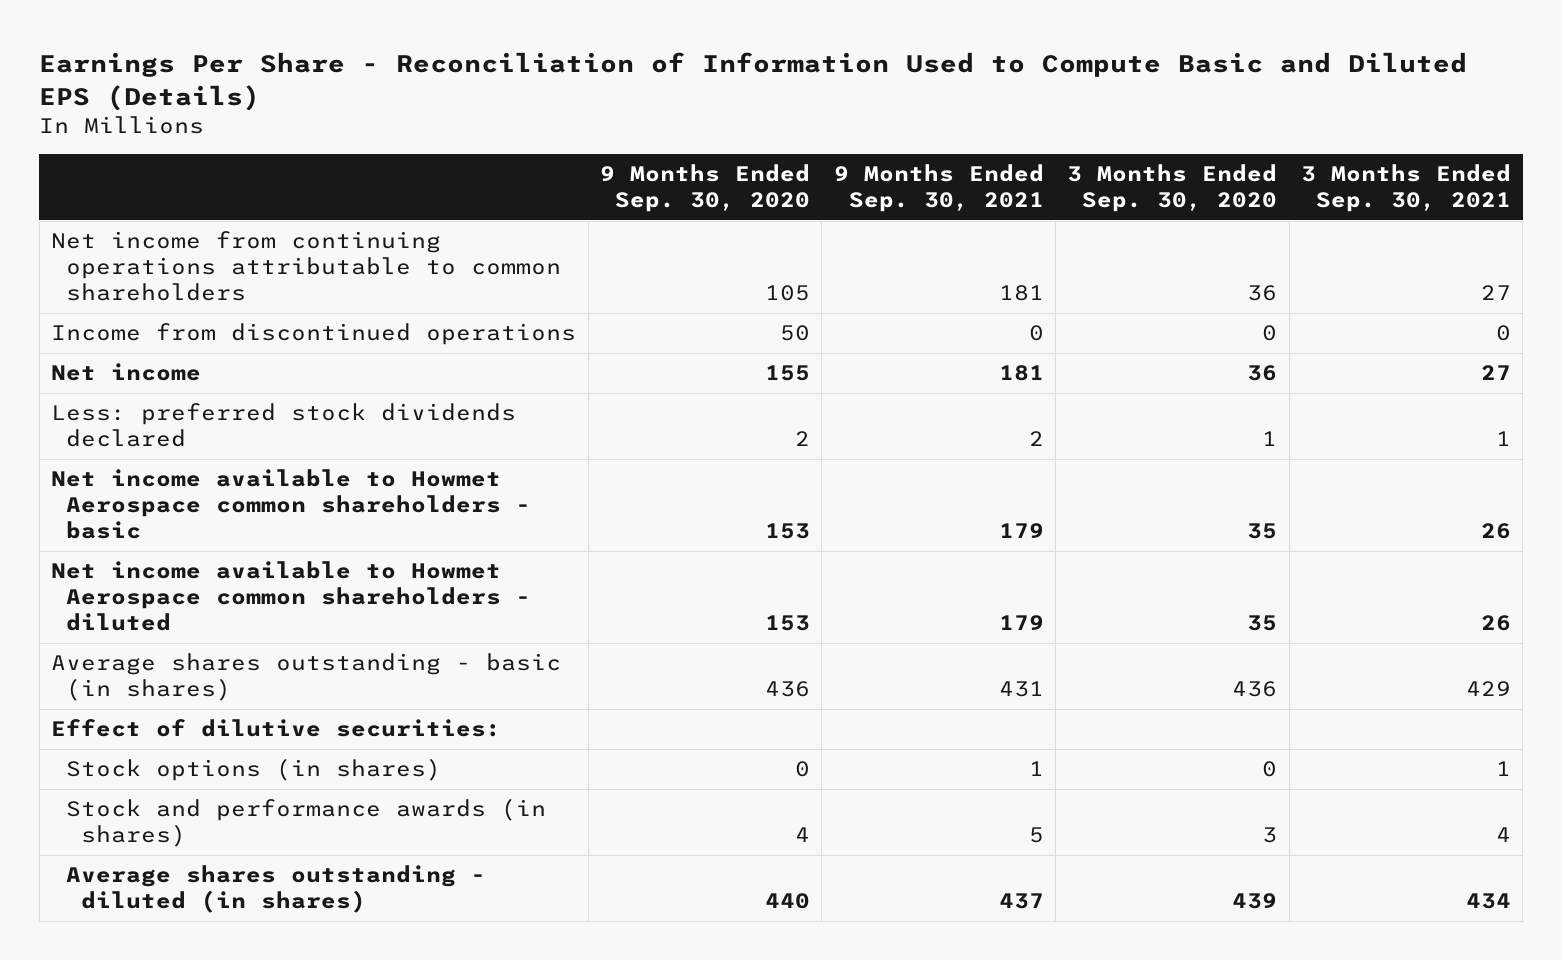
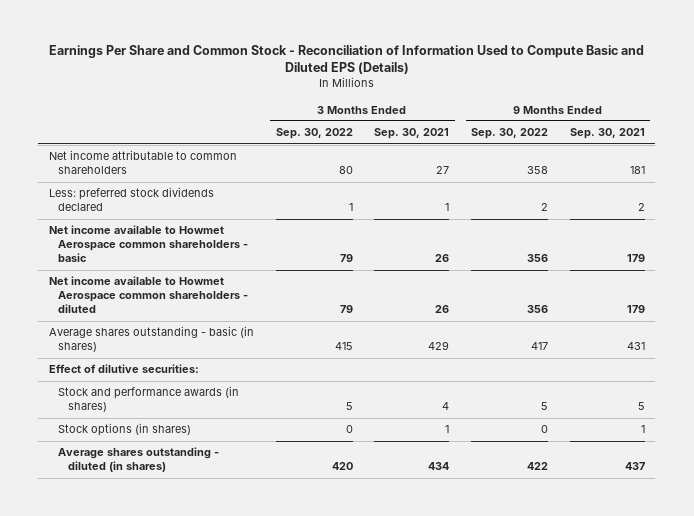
[39,52,1468,111] Earnings Per Share - Reconciliation of Information Used to Compute Basic and Diluted EPS (Details) -> [48,45,644,75] Earnings Per Share and Common Stock - Reconciliation of Information Used to Compute Basic and Diluted EPS (Details)
[599,164,810,213] 9 Months Ended Sep. 30, 2020 -> none
[1067,164,1278,213] 3 Months Ended Sep. 30, 2020 -> none
none -> [275,128,353,140] Sep. 30, 2022
none -> [470,128,548,140] Sep. 30, 2022
[51,231,562,302] Net income from continuing operations attributable to common shareholders -> none
[51,323,577,346] Income from discontinued operations -> none
[51,363,202,382] Net income -> [49,150,238,175] Net income attributable to common shareholders
[66,758,442,782] Stock options (in shares) -> [58,423,192,437] Stock options (in shares)

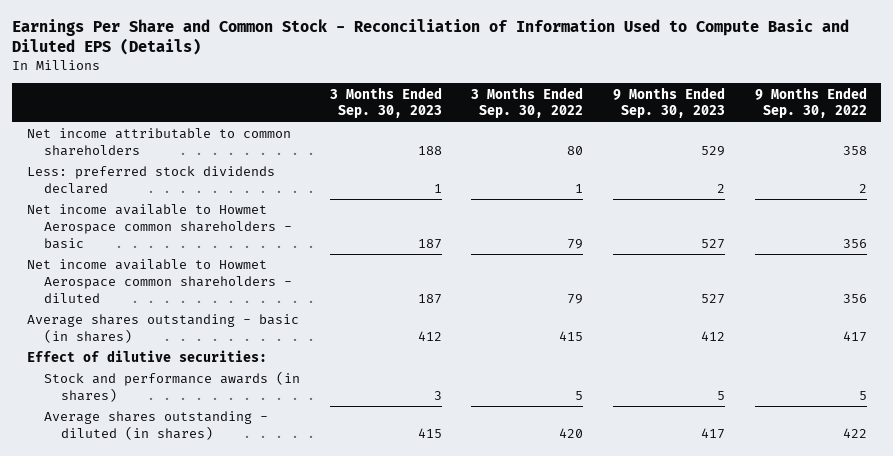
[374,128,450,140] Sep. 30, 2021 -> none
[569,128,645,140] Sep. 30, 2021 -> none
none -> [329,86,442,119] 3 Months Ended Sep. 30, 2023
none -> [612,86,725,119] 9 Months Ended Sep. 30, 2023
[58,423,192,437] Stock options (in shares) -> none

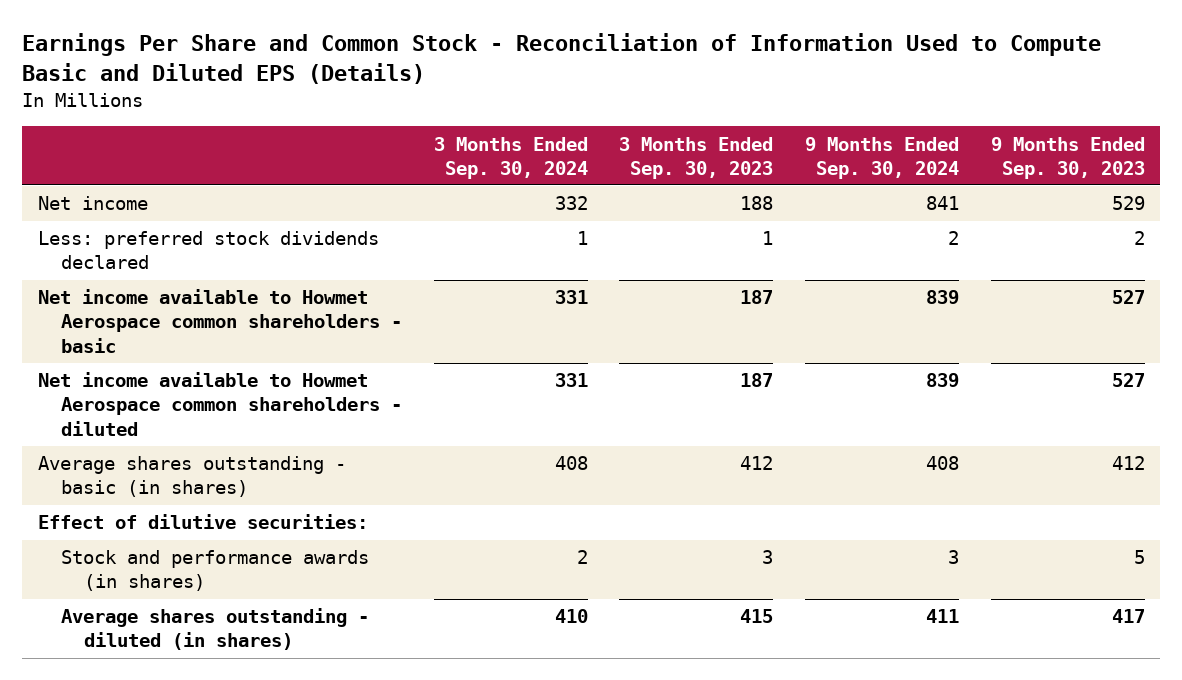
[471,86,584,119] 3 Months Ended Sep. 30, 2022 -> none
[754,86,867,119] 9 Months Ended Sep. 30, 2022 -> none
none -> [433,136,588,179] 3 Months Ended Sep. 30, 2024
none -> [804,136,959,179] 9 Months Ended Sep. 30, 2024
[26,128,291,157] Net income attributable to common shareholders -> [37,196,148,211] Net income

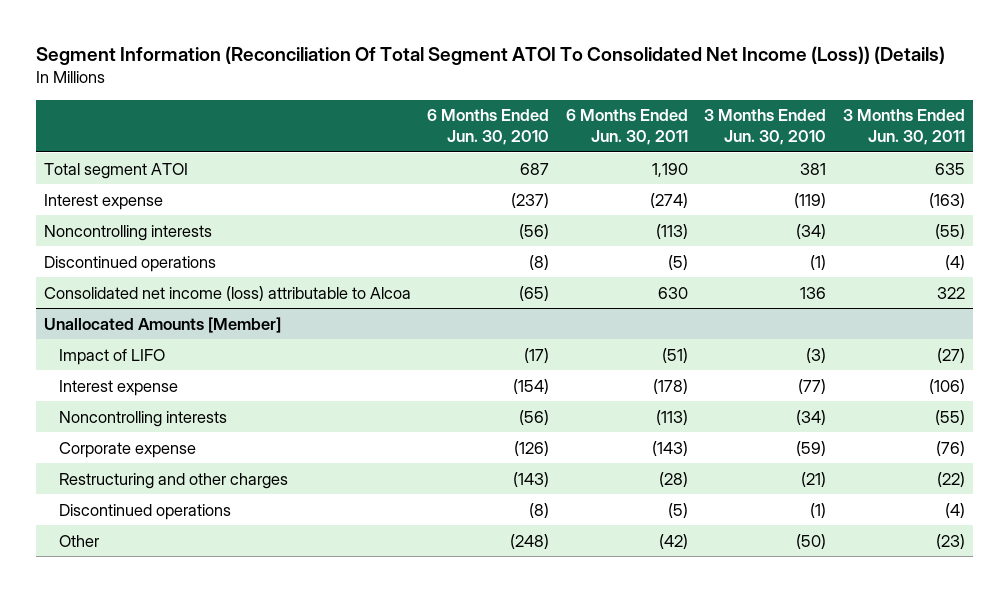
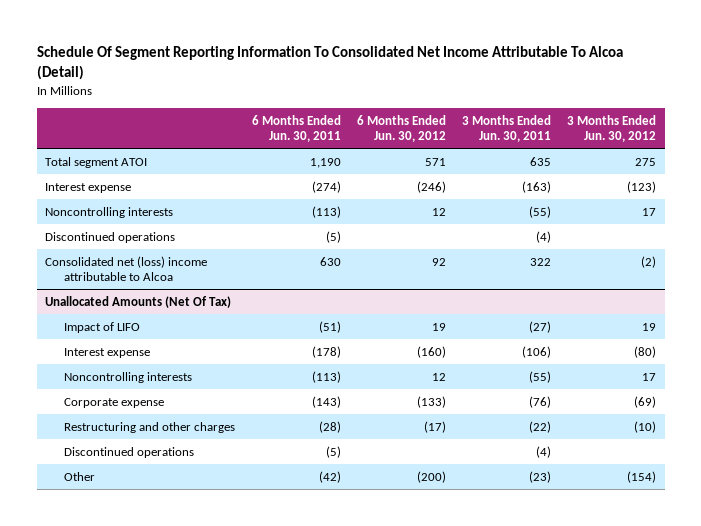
[35,46,945,66] Segment Information (Reconciliation Of Total Segment ATOI To Consolidated Net Income (Loss)) (Details) -> [36,45,623,81] Schedule Of Segment Reporting Information To Consolidated Net Income Attributable To Alcoa (Detail)
[427,109,550,146] 6 Months Ended Jun. 30, 2010 -> none
[704,109,827,146] 3 Months Ended Jun. 30, 2010 -> none
none -> [356,114,446,143] 6 Months Ended Jun. 30, 2012
none -> [567,114,657,143] 3 Months Ended Jun. 30, 2012
[43,316,281,333] Unallocated Amounts [Member] -> none
[43,285,411,301] Consolidated net income (loss) attributable to Alcoa -> [44,255,207,281] Consolidated net (loss) income attributable to Alcoa
none -> [44,295,231,308] Unallocated Amounts (Net Of Tax)

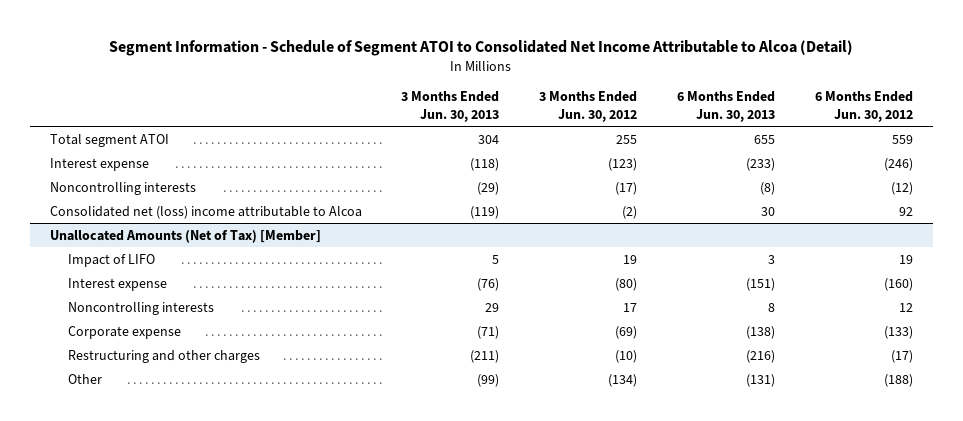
[36,45,623,81] Schedule Of Segment Reporting Information To Consolidated Net Income Attributable To Alcoa (Detail) -> [109,39,854,56] Segment Information - Schedule of Segment ATOI to Consolidated Net Income Attributable to Alcoa (Detail)
[251,114,341,143] 6 Months Ended Jun. 30, 2011 -> none
[462,114,552,143] 3 Months Ended Jun. 30, 2011 -> none
none -> [401,91,500,123] 3 Months Ended Jun. 30, 2013
none -> [677,91,776,123] 6 Months Ended Jun. 30, 2013
[424,157,446,166] 571 -> [891,134,913,144] 559
[635,157,657,166] 275 -> [616,134,638,144] 255
[44,231,175,243] Discontinued operations -> none
[431,207,446,216] 12 -> [890,181,913,195] (12)
[642,207,657,216] 17 -> [615,181,638,195] (17)
[44,295,231,308] Unallocated Amounts (Net Of Tax) -> [49,229,321,243] Unallocated Amounts (Net of Tax) [Member]
[64,446,195,458] Discontinued operations -> none
[416,470,446,483] (200) -> [883,373,913,387] (188)
[627,470,657,483] (154) -> [608,373,638,387] (134)

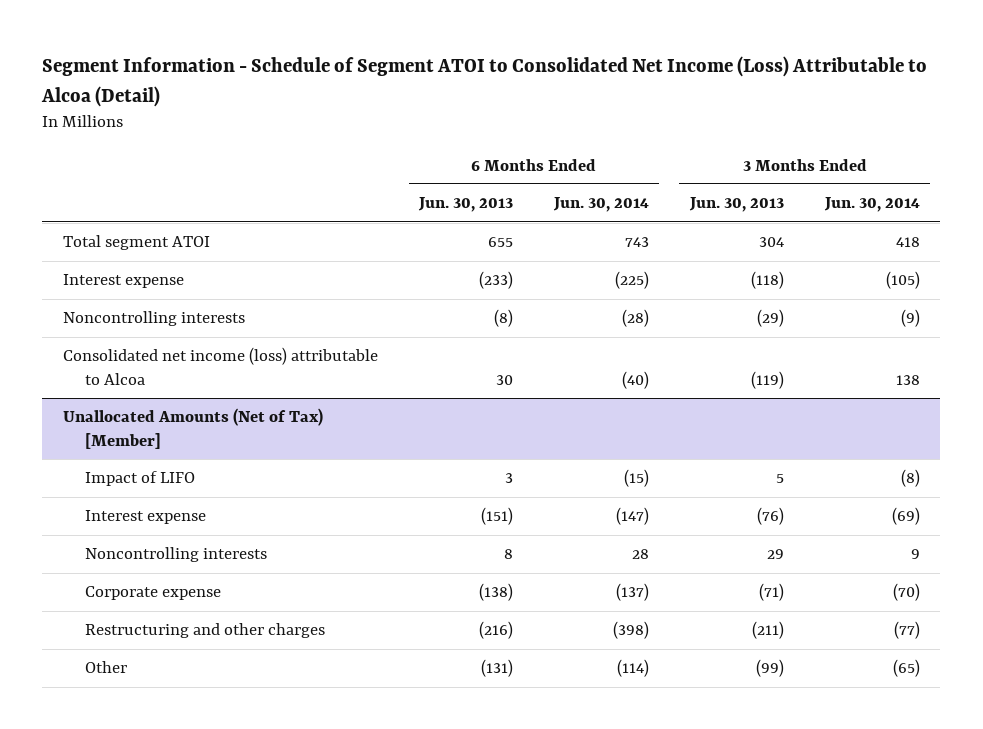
[109,39,854,56] Segment Information - Schedule of Segment ATOI to Consolidated Net Income Attributable to Alcoa (Detail) -> [41,56,928,107] Segment Information - Schedule of Segment ATOI to Consolidated Net Income (Loss) Attributable to Alcoa (Detail)
[539,91,638,123] 3 Months Ended Jun. 30, 2012 -> none
[814,91,913,123] 6 Months Ended Jun. 30, 2012 -> none
none -> [552,197,649,213] Jun. 30, 2014
none -> [823,197,920,213] Jun. 30, 2014
[49,205,362,219] Consolidated net (loss) income attributable to Alcoa -> [62,347,378,386] Consolidated net income (loss) attributable to Alcoa

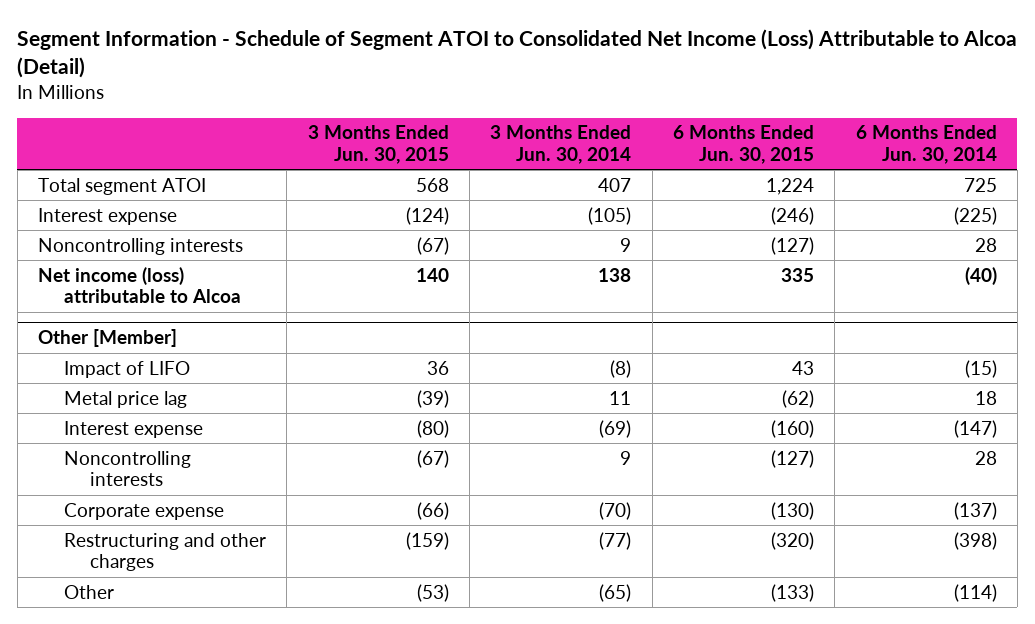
[417,197,513,213] Jun. 30, 2013 -> none
[688,197,784,213] Jun. 30, 2013 -> none
none -> [307,125,449,164] 3 Months Ended Jun. 30, 2015
none -> [672,125,814,164] 6 Months Ended Jun. 30, 2015
[624,237,649,248] 743 -> [963,177,997,192] 725
[895,237,920,248] 418 -> [598,177,632,192] 407
[62,408,323,450] Unallocated Amounts (Net of Tax) [Member] -> none
[621,309,649,328] (28) -> [974,237,997,252] 28
[900,309,920,328] (9) -> [620,237,632,252] 9
[62,347,378,386] Consolidated net income (loss) attributable to Alcoa -> [38,266,242,304] Net income (loss) attributable to Alcoa
none -> [38,329,178,348] Other [Member]
none -> [64,390,188,408] Metal price lag

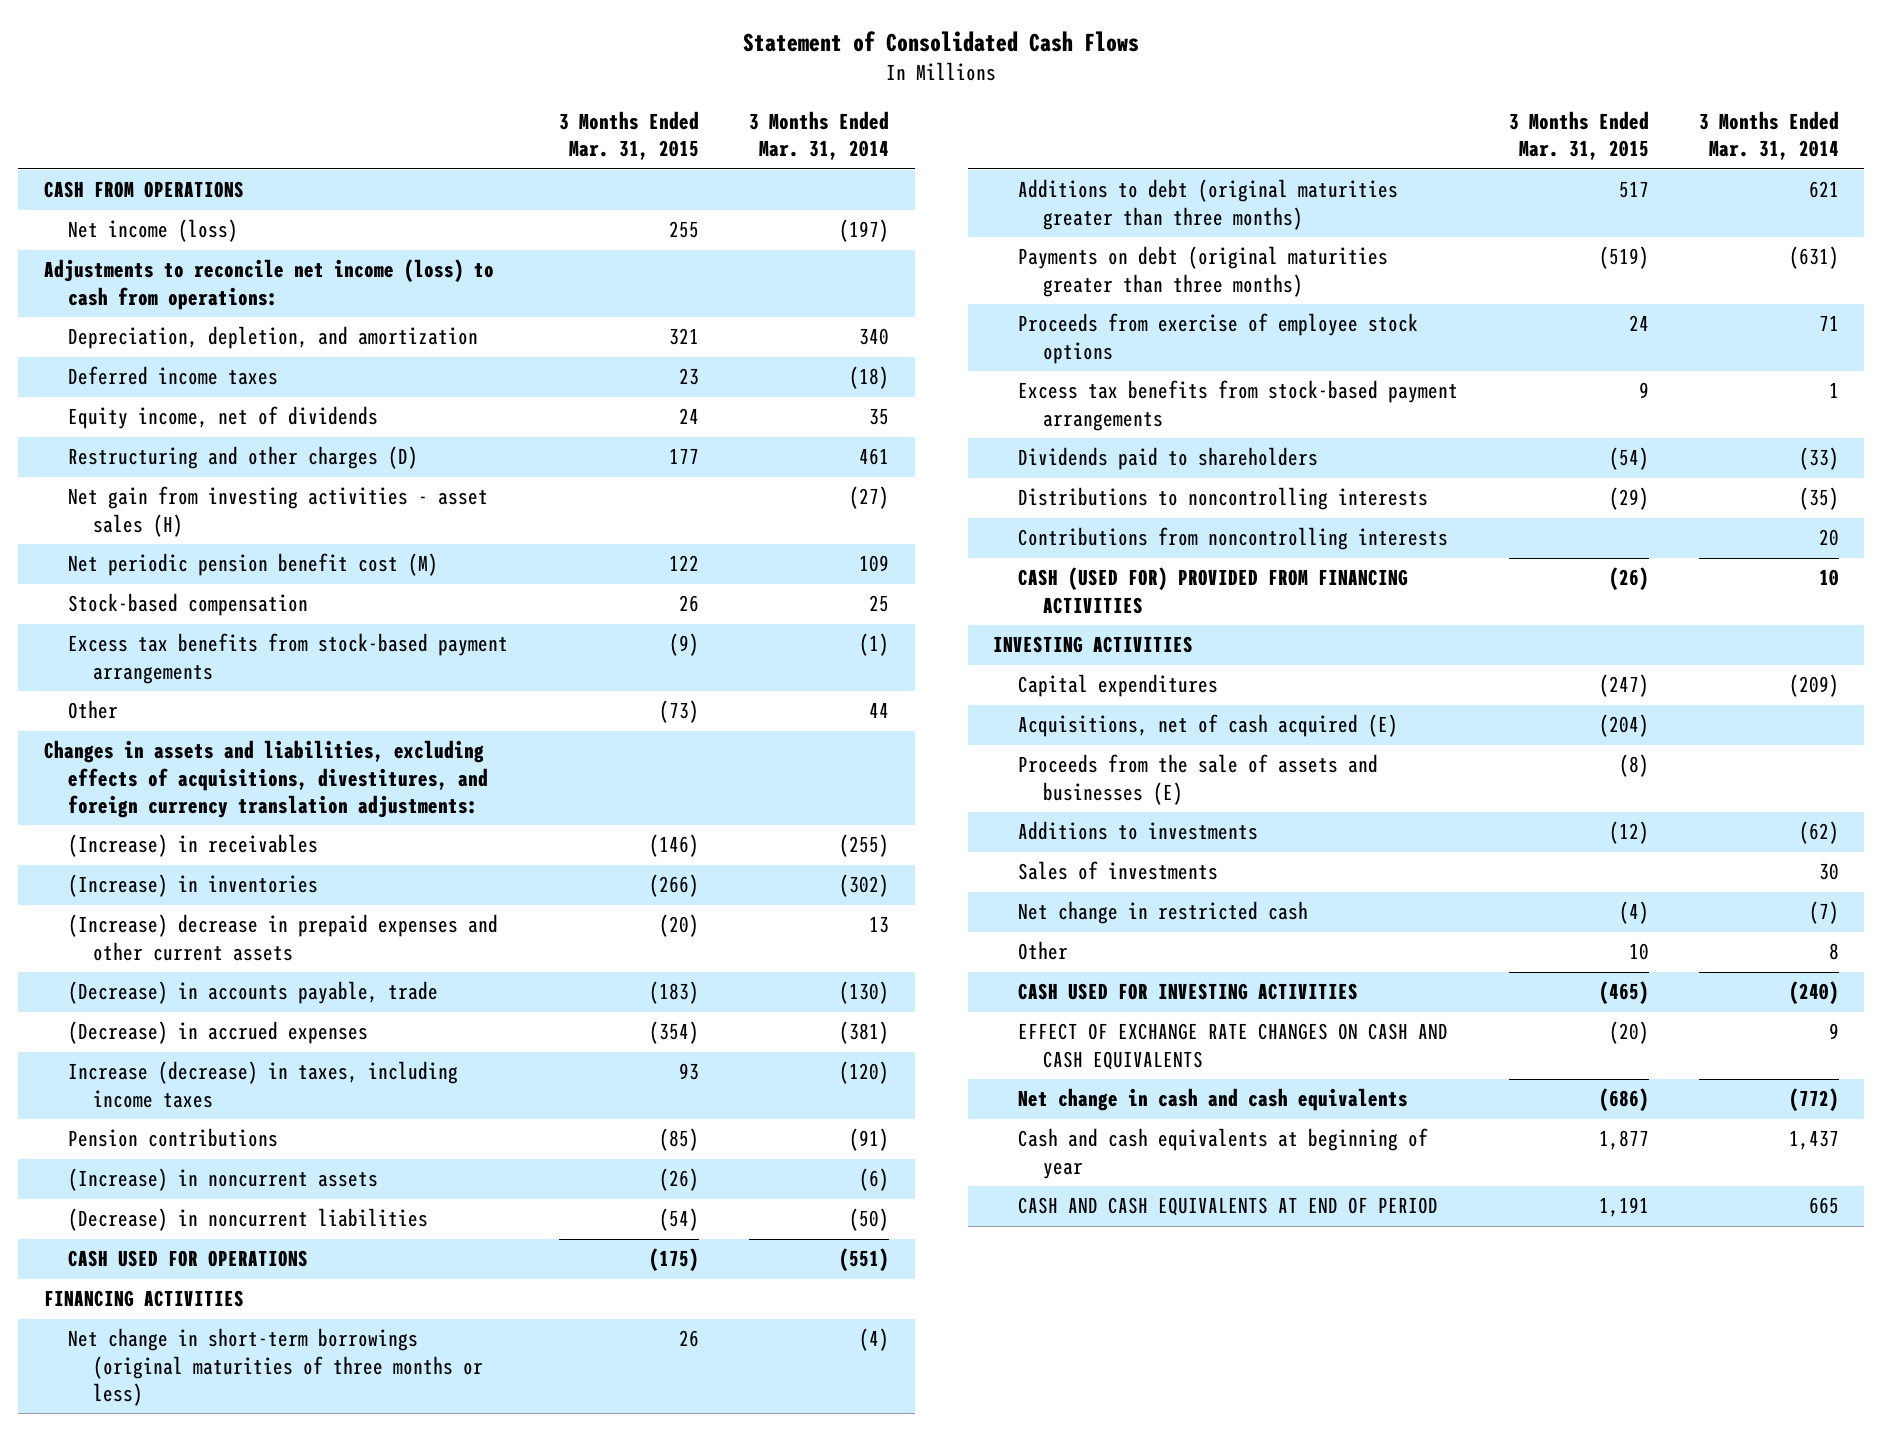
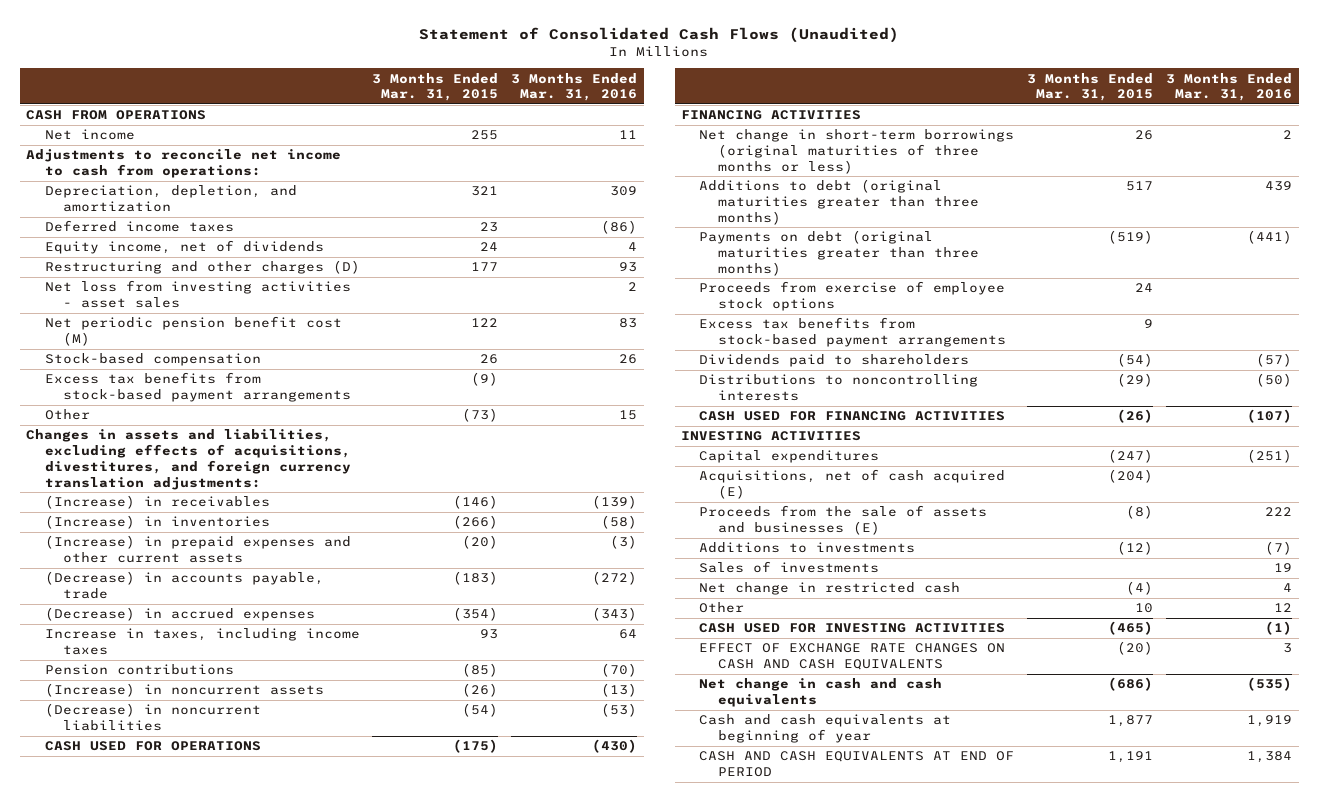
[743,31,1140,53] Statement of Consolidated Cash Flows -> [419,27,900,44] Statement of Consolidated Cash Flows (Unaudited)
[749,110,890,161] 3 Months Ended Mar. 31, 2014 -> none
none -> [511,72,638,102] 3 Months Ended Mar. 31, 2016
[68,219,239,243] Net income (loss) -> [44,129,135,141] Net income
[43,259,494,310] Adjustments to reconcile net income (loss) to cash from operations: -> [26,149,342,179] Adjustments to reconcile net income to cash from operations:
[68,486,489,537] Net gain from investing activities - asset sales (H) -> [44,280,351,309] Net loss from investing activities - asset sales
[68,914,499,961] (Increase) decrease in prepaid expenses and other current assets -> [44,535,351,564] (Increase) in prepaid expenses and other current assets
[68,1061,459,1108] Increase (decrease) in taxes, including income taxes -> [44,628,360,656] Increase in taxes, including income taxes
[1018,527,1449,551] Contributions from noncontrolling interests -> none
[1018,567,1409,614] CASH (USED FOR) PROVIDED FROM FINANCING ACTIVITIES -> [699,411,1006,422] CASH USED FOR FINANCING ACTIVITIES

